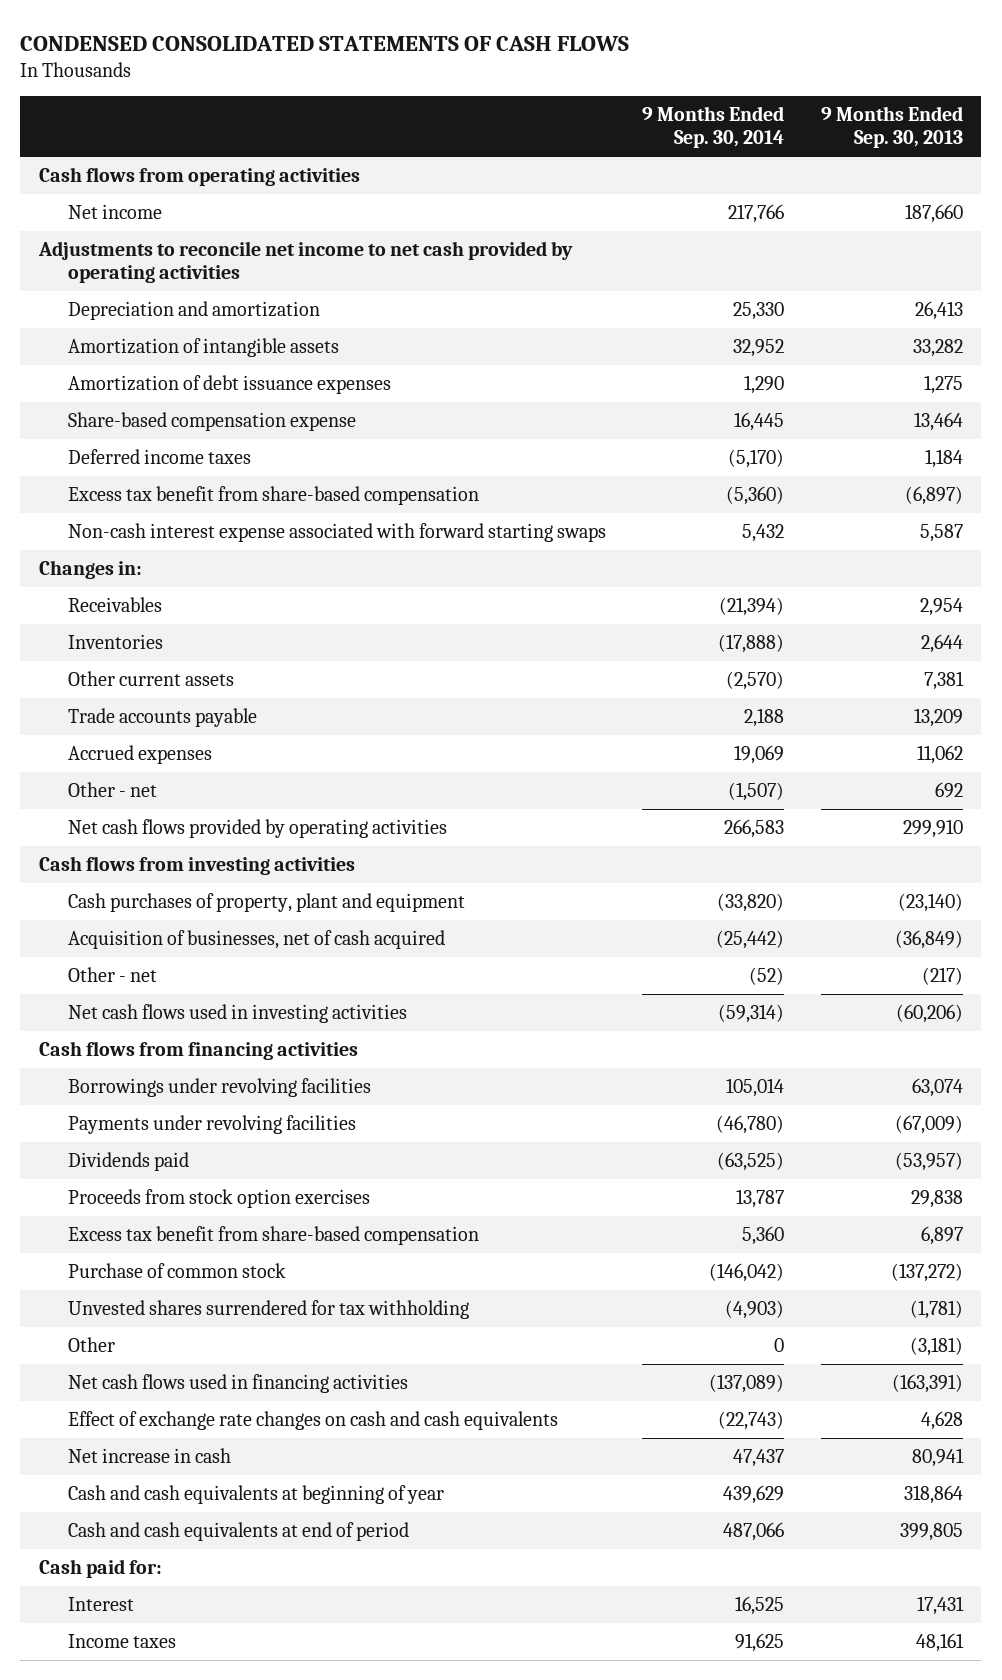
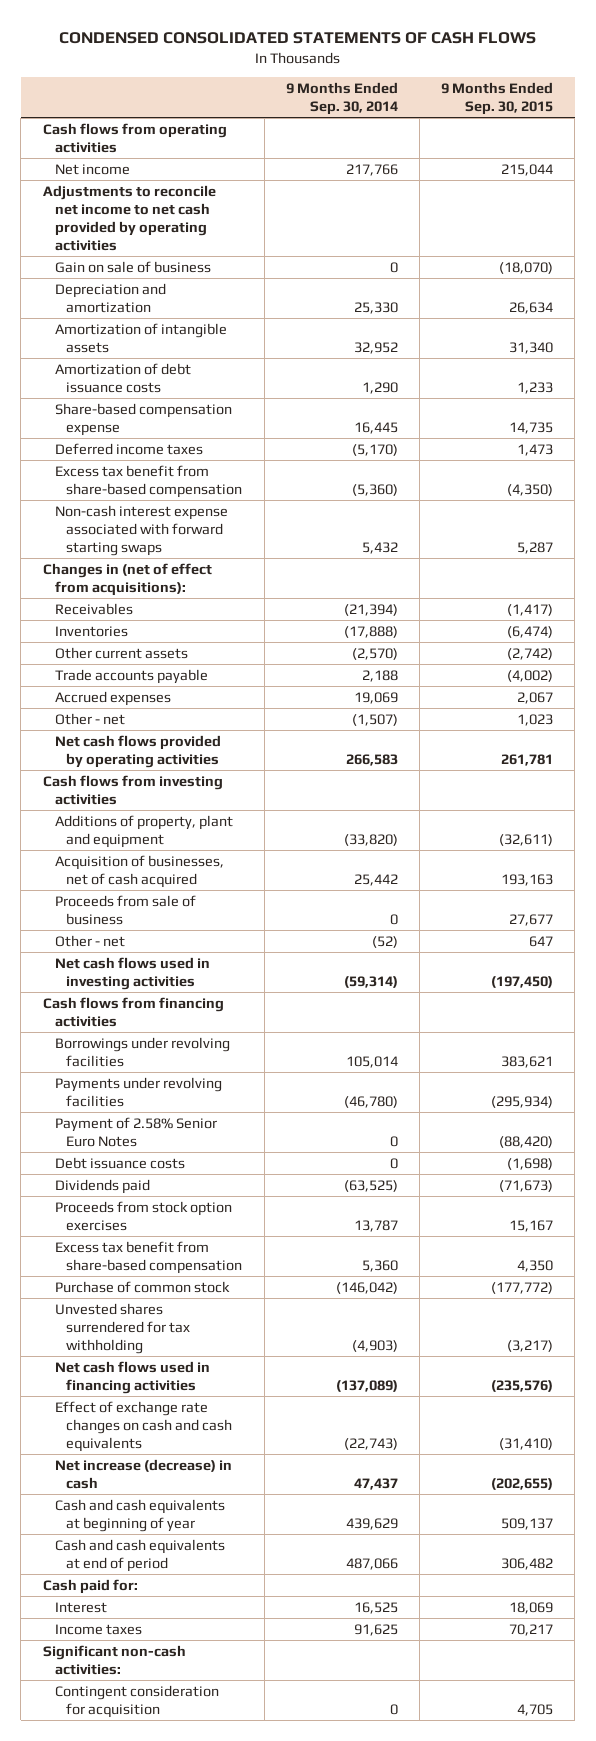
[821,105,964,149] 9 Months Ended Sep. 30, 2013 -> none
none -> [441,81,554,115] 9 Months Ended Sep. 30, 2015
none -> [54,260,211,273] Gain on sale of business
[67,374,391,394] Amortization of debt issuance expenses -> [54,362,191,393] Amortization of debt issuance costs
[38,559,142,579] Changes in: -> [42,562,212,596] Changes in (net of effect from acquisitions):
[67,892,465,912] Cash purchases of property, plant and equipment -> [54,814,233,848] Additions of property, plant and equipment
[716,929,785,949] (25,442) -> [353,873,398,886] 25,442
none -> [54,894,196,925] Proceeds from sale of business
none -> [54,1116,217,1147] Payment of 2.58% Senior Euro Notes
none -> [54,1156,185,1169] Debt issuance costs
[67,1336,115,1352] Other -> none
[67,1447,231,1463] Net increase in cash -> [54,1458,232,1489] Net increase (decrease) in cash
none -> [42,1644,186,1675] Significant non-cash activities:
none -> [54,1684,219,1718] Contingent consideration for acquisition

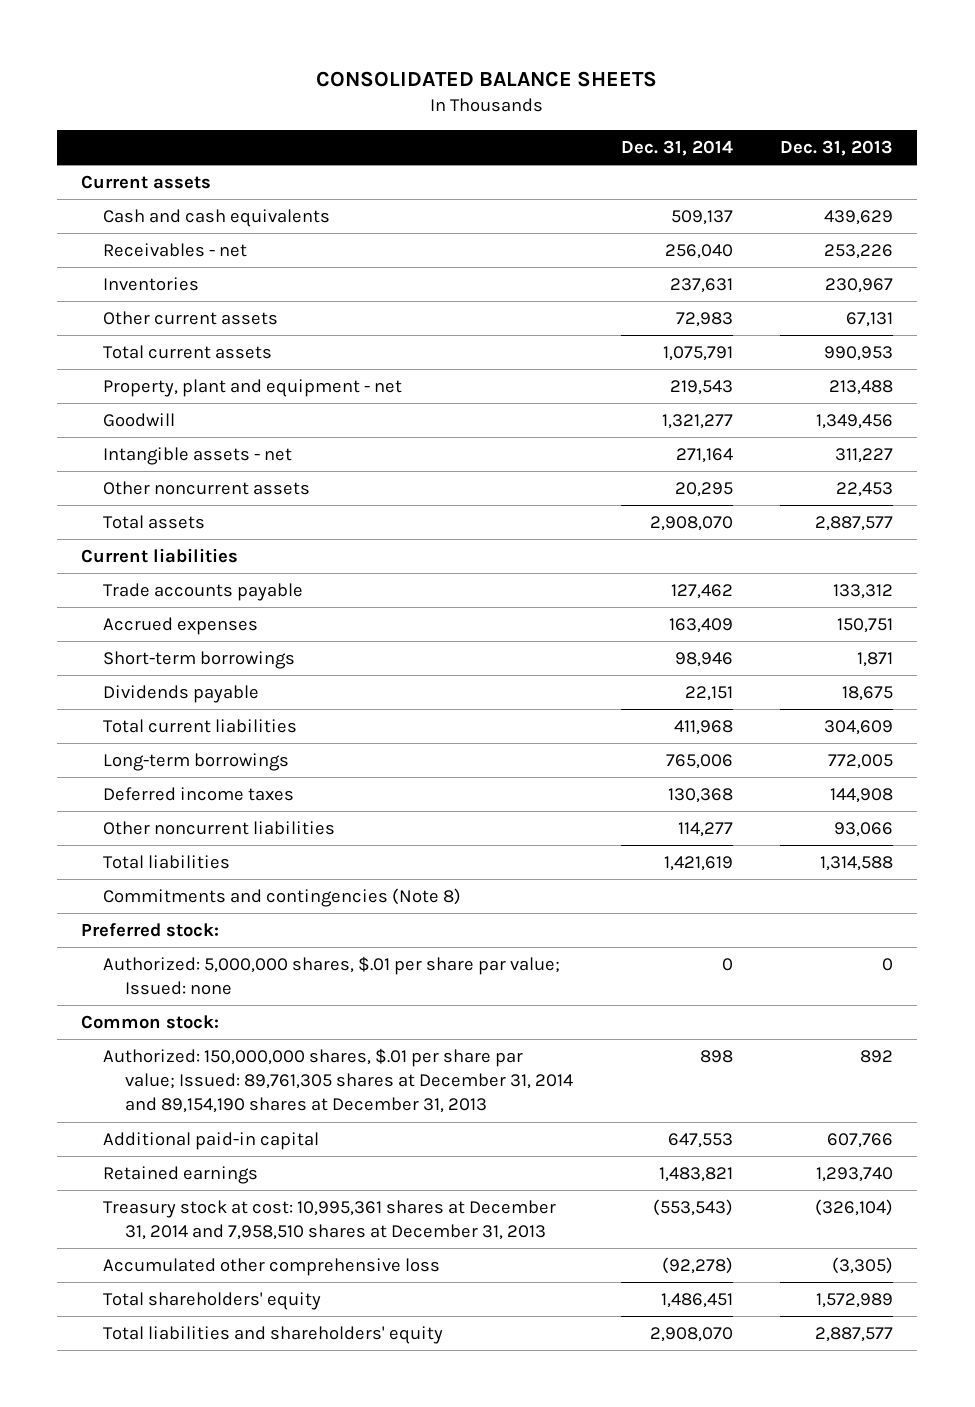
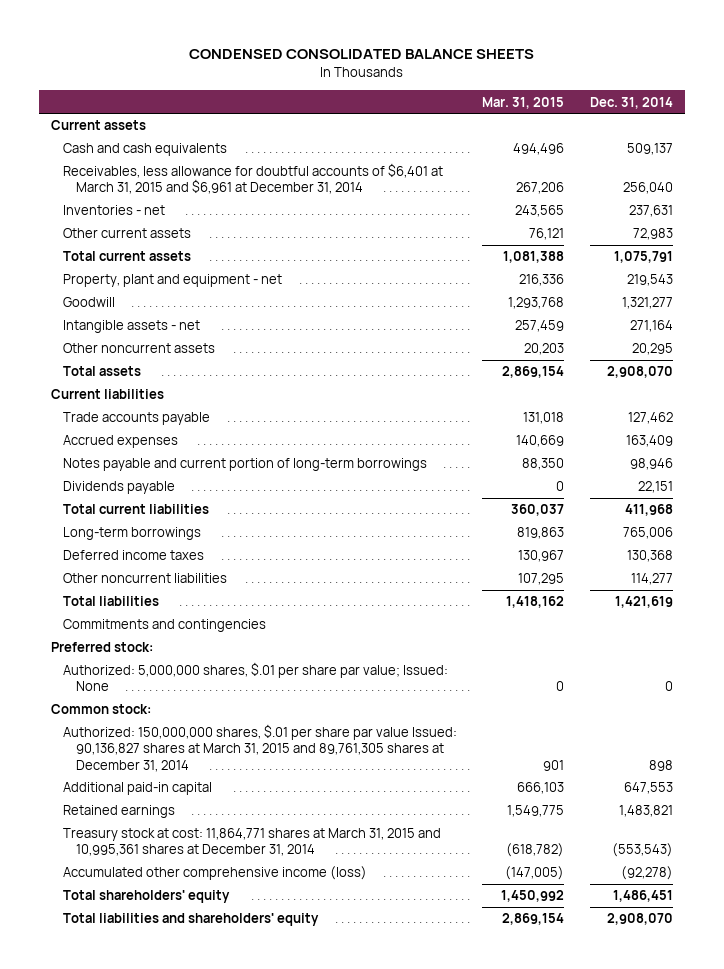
[316,71,658,88] CONSOLIDATED BALANCE SHEETS -> [188,49,534,60] CONDENSED CONSOLIDATED BALANCE SHEETS
[780,140,894,157] Dec. 31, 2013 -> none
none -> [482,96,565,109] Mar. 31, 2015
[102,243,247,258] Receivables - net -> [63,163,444,195] Receivables, less allowance for doubtful accounts of $6,401 at March 31, 2015 and $6,961 at December 31, 2014
[102,277,199,292] Inventories -> [63,205,166,216] Inventories - net
[102,651,295,670] Short-term borrowings -> [63,458,428,472] Notes payable and current portion of long-term borrowings
[102,888,461,908] Commitments and contingencies (Note 8) -> [63,619,267,633] Commitments and contingencies
[102,956,560,996] Authorized: 5,000,000 shares, $.01 per share par value; Issued: none -> [63,662,449,692] Authorized: 5,000,000 shares, $.01 per share par value; Issued: None
[102,1048,573,1114] Authorized: 150,000,000 shares, $.01 per share par value; Issued: 89,761,305 shares at December 31, 2014 and 89,154,190 shares at December 31, 2013 -> [63,724,458,772] Authorized: 150,000,000 shares, $.01 per share par value Issued: 90,136,827 shares at March 31, 2015 and 89,761,305 shares at December 31, 2014
[102,1200,556,1241] Treasury stock at cost: 10,995,361 shares at December 31, 2014 and 7,958,510 shares at December 31, 2013 -> [63,828,442,857] Treasury stock at cost: 11,864,771 shares at March 31, 2015 and 10,995,361 shares at December 31, 2014
[102,1258,440,1277] Accumulated other comprehensive loss -> [63,866,368,881] Accumulated other comprehensive income (loss)

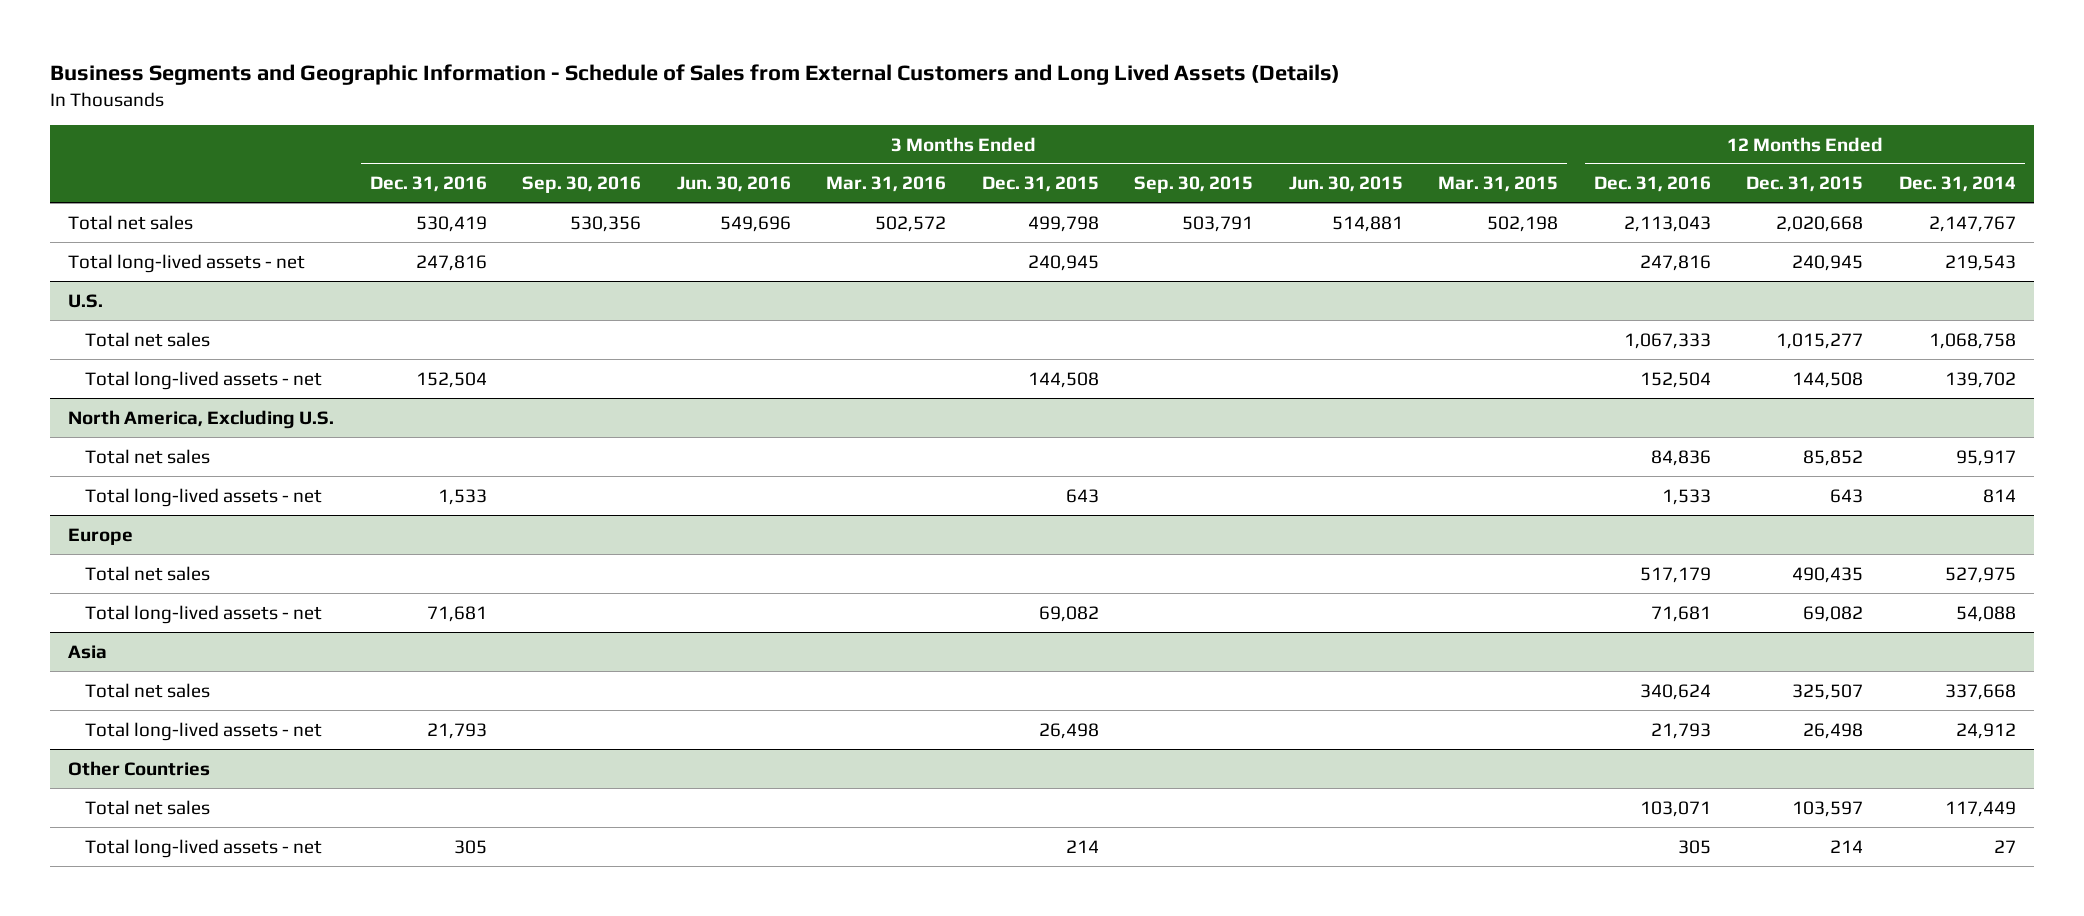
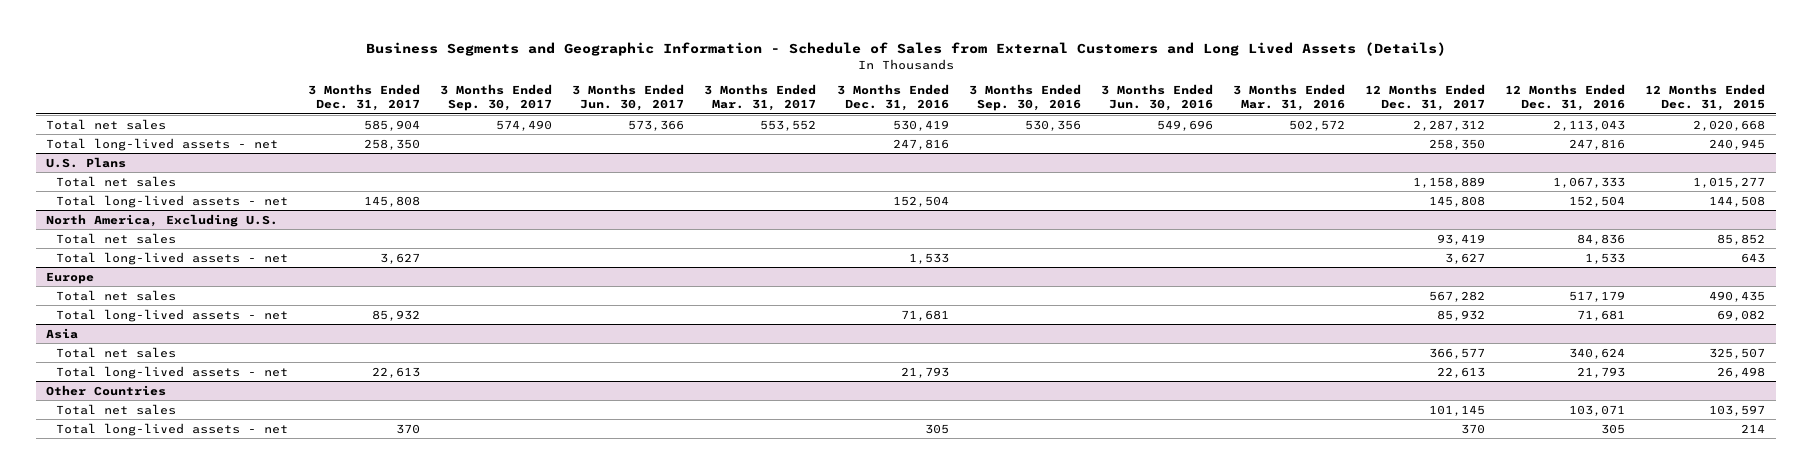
[981,176,1099,193] Dec. 31, 2015 -> none
[1134,176,1254,194] Sep. 30, 2015 -> none
[1288,176,1403,193] Jun. 30, 2015 -> none
[1438,176,1559,193] Mar. 31, 2015 -> none
[1898,176,2016,193] Dec. 31, 2014 -> none
none -> [307,84,420,112] 3 Months Ended Dec. 31, 2017
none -> [440,84,553,112] 3 Months Ended Sep. 30, 2017
none -> [572,84,685,112] 3 Months Ended Jun. 30, 2017
none -> [704,84,817,112] 3 Months Ended Mar. 31, 2017
none -> [1365,84,1486,112] 12 Months Ended Dec. 31, 2017
[68,293,104,308] U.S. -> [45,156,126,168] U.S. Plans

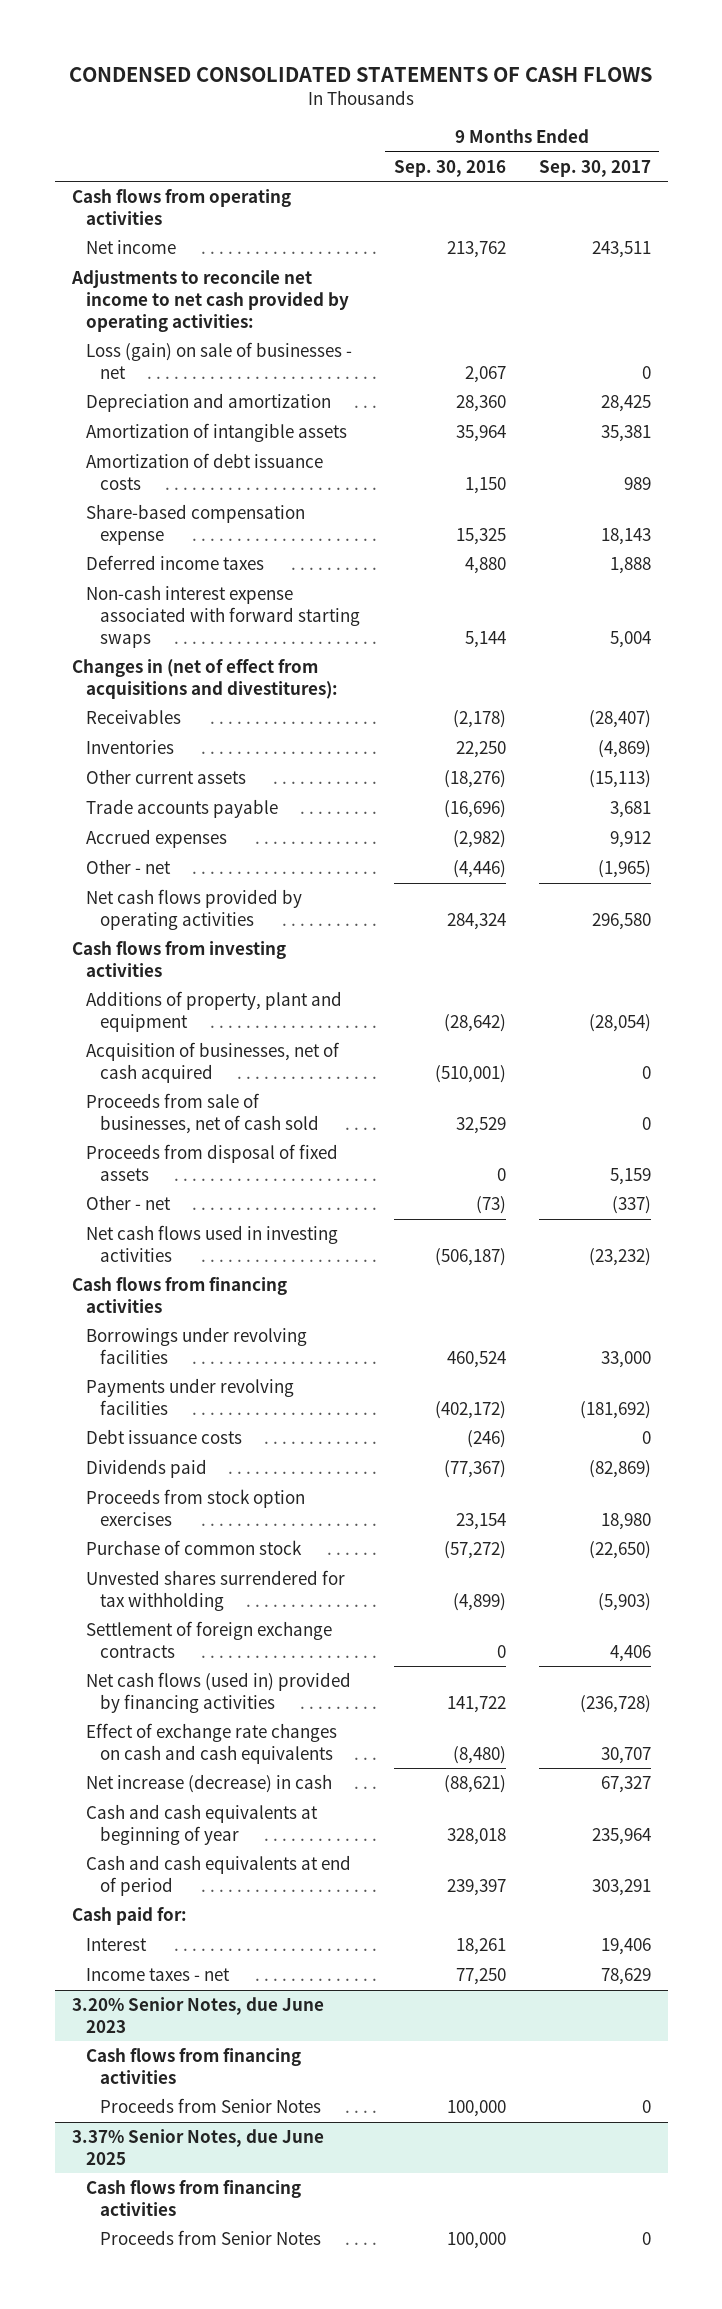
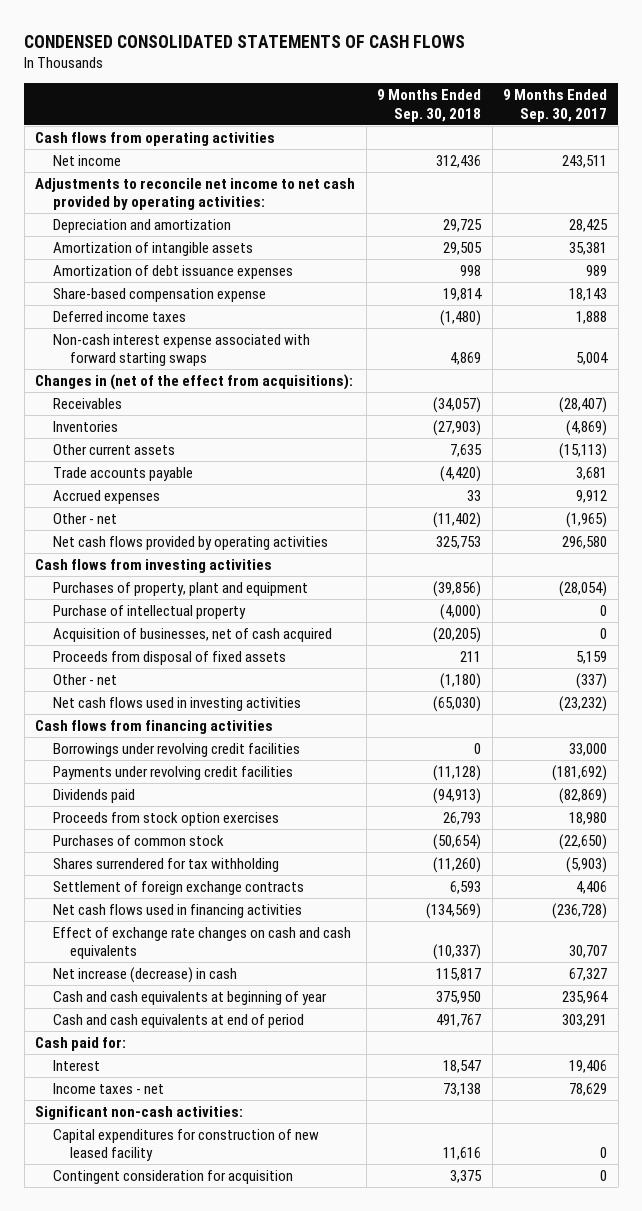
[393,159,506,177] Sep. 30, 2016 -> none
none -> [377,89,482,122] 9 Months Ended Sep. 30, 2018
[85,342,352,379] Loss (gain) on sale of businesses - net -> none
[85,453,323,490] Amortization of debt issuance costs -> [52,264,293,279] Amortization of debt issuance expenses
[71,659,338,699] Changes in (net of effect from acquisitions and divestitures): -> [35,373,354,390] Changes in (net of the effect from acquisitions):
[85,991,342,1032] Additions of property, plant and equipment -> [52,581,308,596] Purchases of property, plant and equipment
none -> [52,604,246,619] Purchase of intellectual property
[85,1093,320,1134] Proceeds from sale of businesses, net of cash sold -> none
[85,1429,242,1445] Debt issuance costs -> none
[85,1327,307,1364] Borrowings under revolving facilities -> [52,742,300,757] Borrowings under revolving credit facilities
[85,1378,294,1415] Payments under revolving facilities -> [52,765,293,780] Payments under revolving credit facilities
[85,1540,302,1556] Purchase of common stock -> [52,834,224,846] Purchases of common stock
[85,1570,345,1611] Unvested shares surrendered for tax withholding -> [52,857,279,872] Shares surrendered for tax withholding
[85,1672,351,1713] Net cash flows (used in) provided by financing activities -> [52,903,302,918] Net cash flows used in financing activities
[71,1997,324,2033] 3.20% Senior Notes, due June 2023 -> none
[85,2048,301,2084] Cash flows from financing activities -> none
[100,2098,322,2114] Proceeds from Senior Notes -> none
[71,2129,324,2165] 3.37% Senior Notes, due June 2025 -> none
[85,2180,301,2216] Cash flows from financing activities -> none
[100,2230,322,2246] Proceeds from Senior Notes -> none
none -> [35,1105,244,1120] Significant non-cash activities:
none -> [52,1128,319,1162] Capital expenditures for construction of new leased facility
none -> [52,1169,293,1184] Contingent consideration for acquisition

